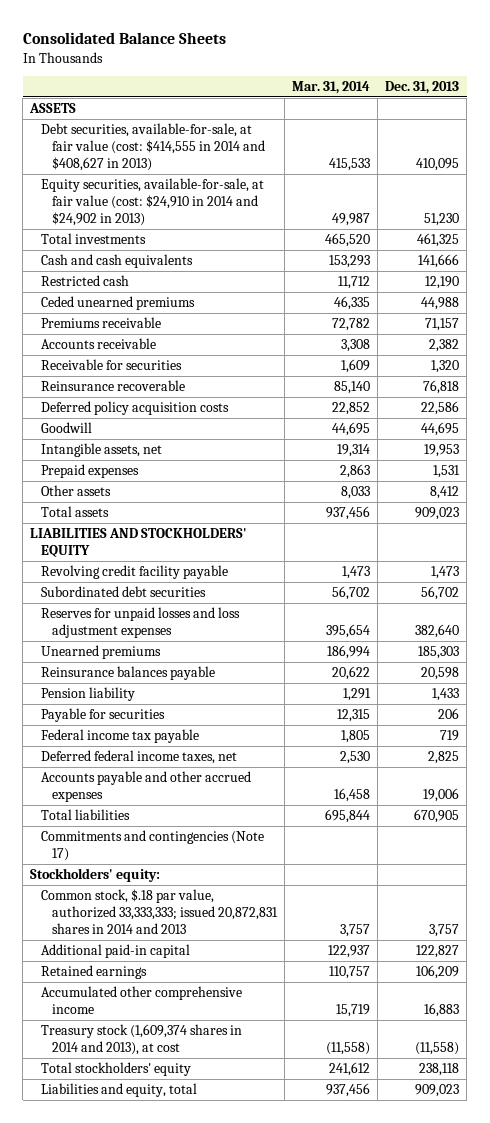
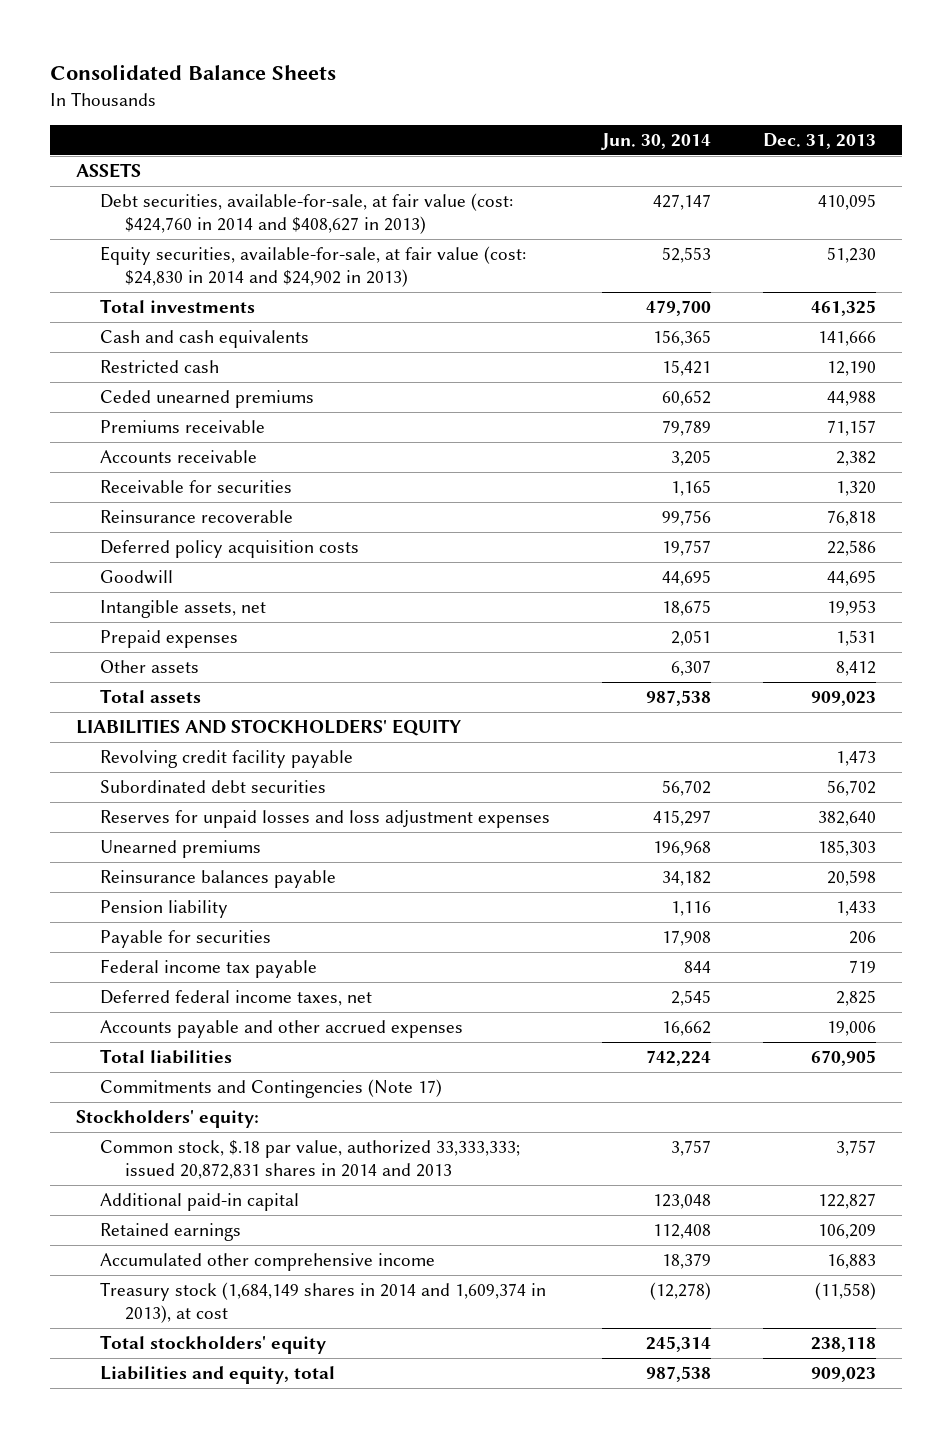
[292,81,371,95] Mar. 31, 2014 -> none
none -> [601,133,712,151] Jun. 30, 2014
[41,122,266,172] Debt securities, available-for-sale, at fair value (cost: $414,555 in 2014 and $408,627 in 2013) -> [100,193,514,235] Debt securities, available-for-sale, at fair value (cost: $424,760 in 2014 and $408,627 in 2013)
[41,177,265,227] Equity securities, available-for-sale, at fair value (cost: $24,910 in 2014 and $24,902 in 2013) -> [100,246,527,288] Equity securities, available-for-sale, at fair value (cost: $24,830 in 2014 and $24,902 in 2013)
[41,829,265,862] Commitments and contingencies (Note 17) -> [100,1079,443,1099] Commitments and Contingencies (Note 17)
[41,1023,243,1056] Treasury stock (1,609,374 shares in 2014 and 2013), at cost -> [100,1282,547,1324] Treasury stock (1,684,149 shares in 2014 and 1,609,374 in 2013), at cost

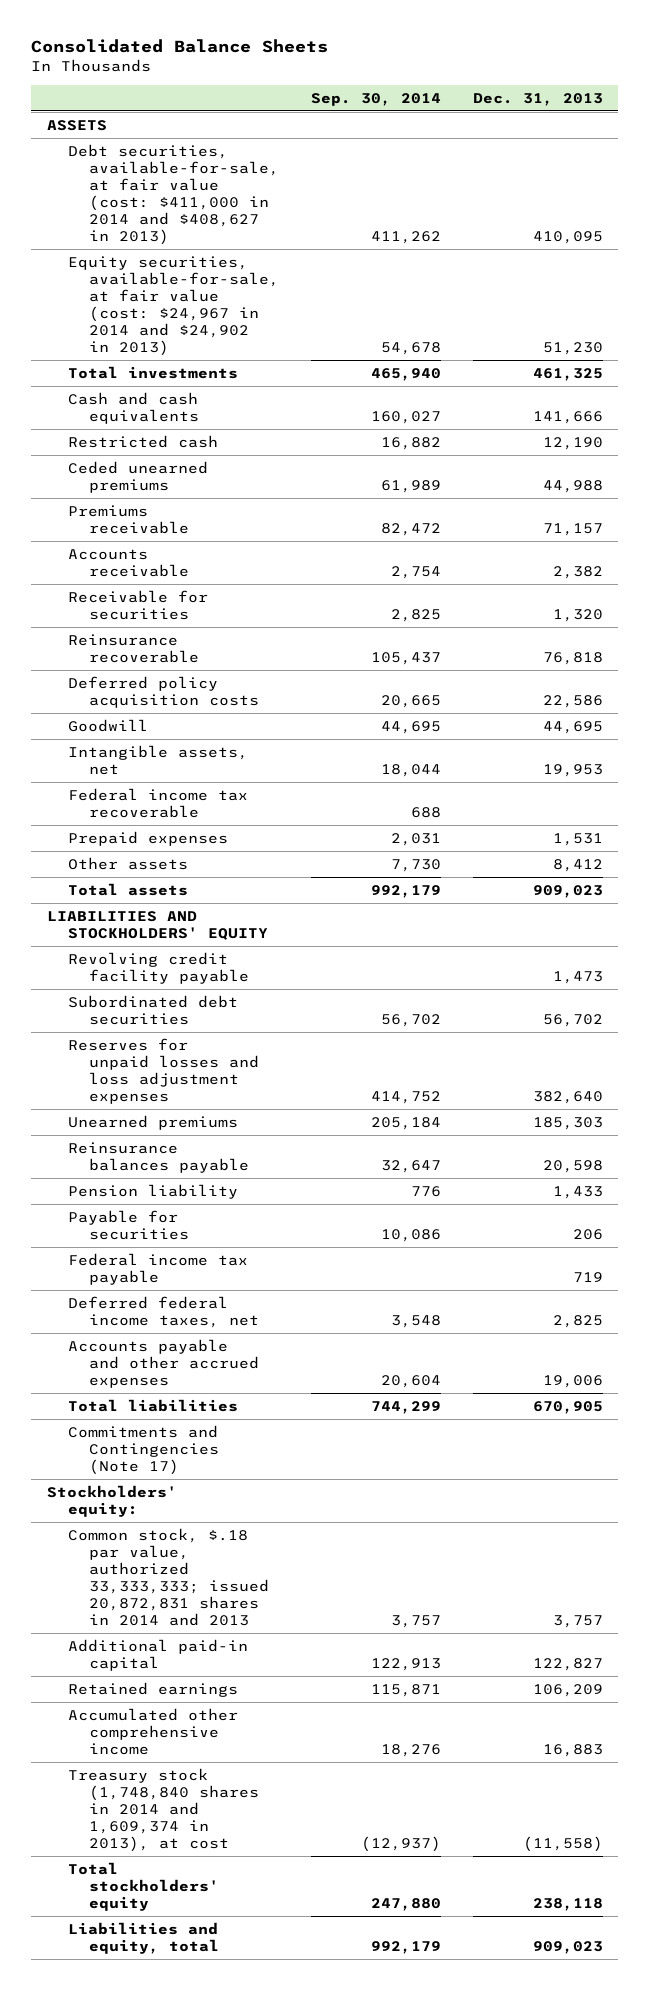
[601,133,712,151] Jun. 30, 2014 -> none
none -> [310,92,441,106] Sep. 30, 2014
[100,193,514,235] Debt securities, available-for-sale, at fair value (cost: $424,760 in 2014 and $408,627 in 2013) -> [67,143,279,245] Debt securities, available-for-sale, at fair value (cost: $411,000 in 2014 and $408,627 in 2013)
[100,246,527,288] Equity securities, available-for-sale, at fair value (cost: $24,830 in 2014 and $24,902 in 2013) -> [67,255,279,356] Equity securities, available-for-sale, at fair value (cost: $24,967 in 2014 and $24,902 in 2013)
none -> [67,787,248,818] Federal income tax recoverable
[100,1282,547,1324] Treasury stock (1,684,149 shares in 2014 and 1,609,374 in 2013), at cost -> [67,1767,259,1852] Treasury stock (1,748,840 shares in 2014 and 1,609,374 in 2013), at cost

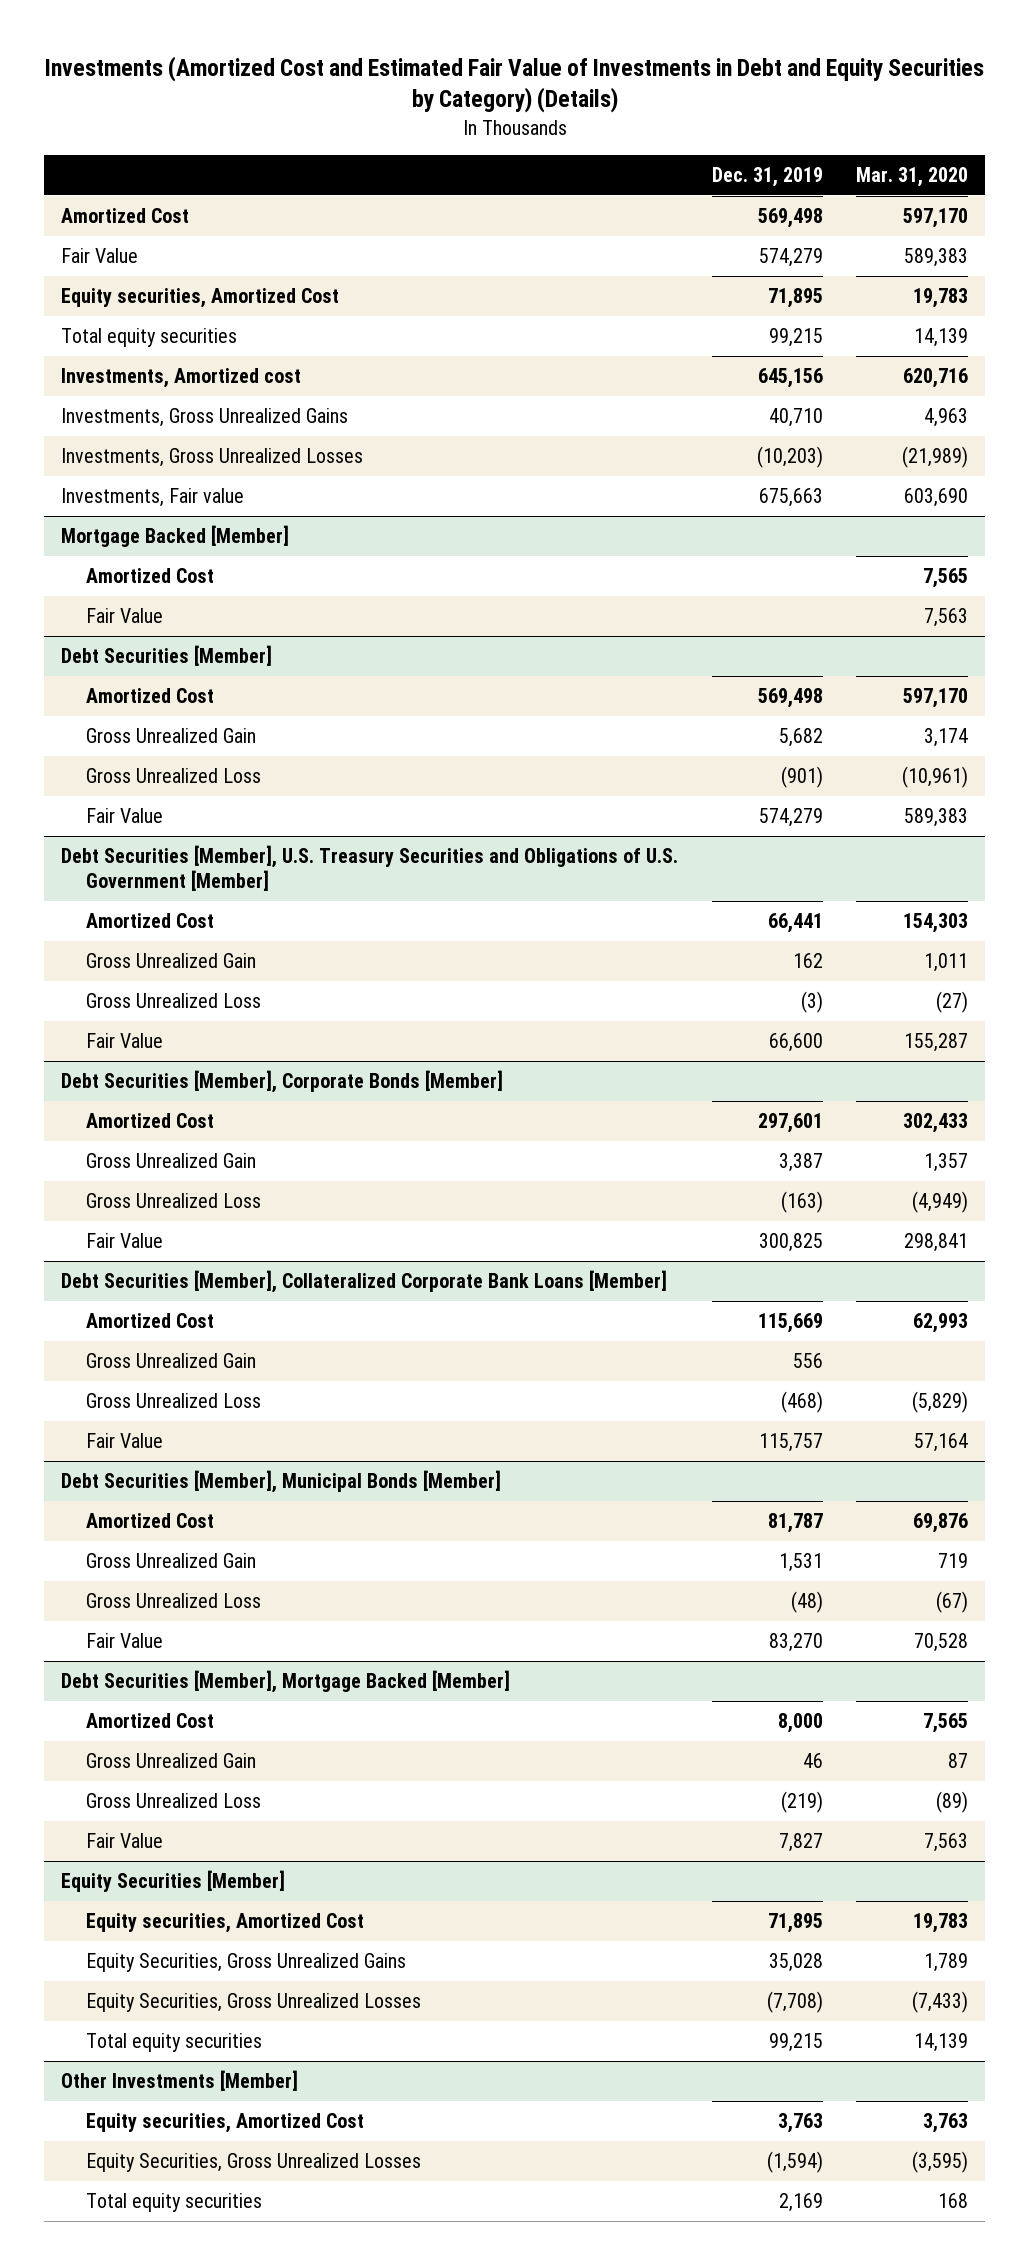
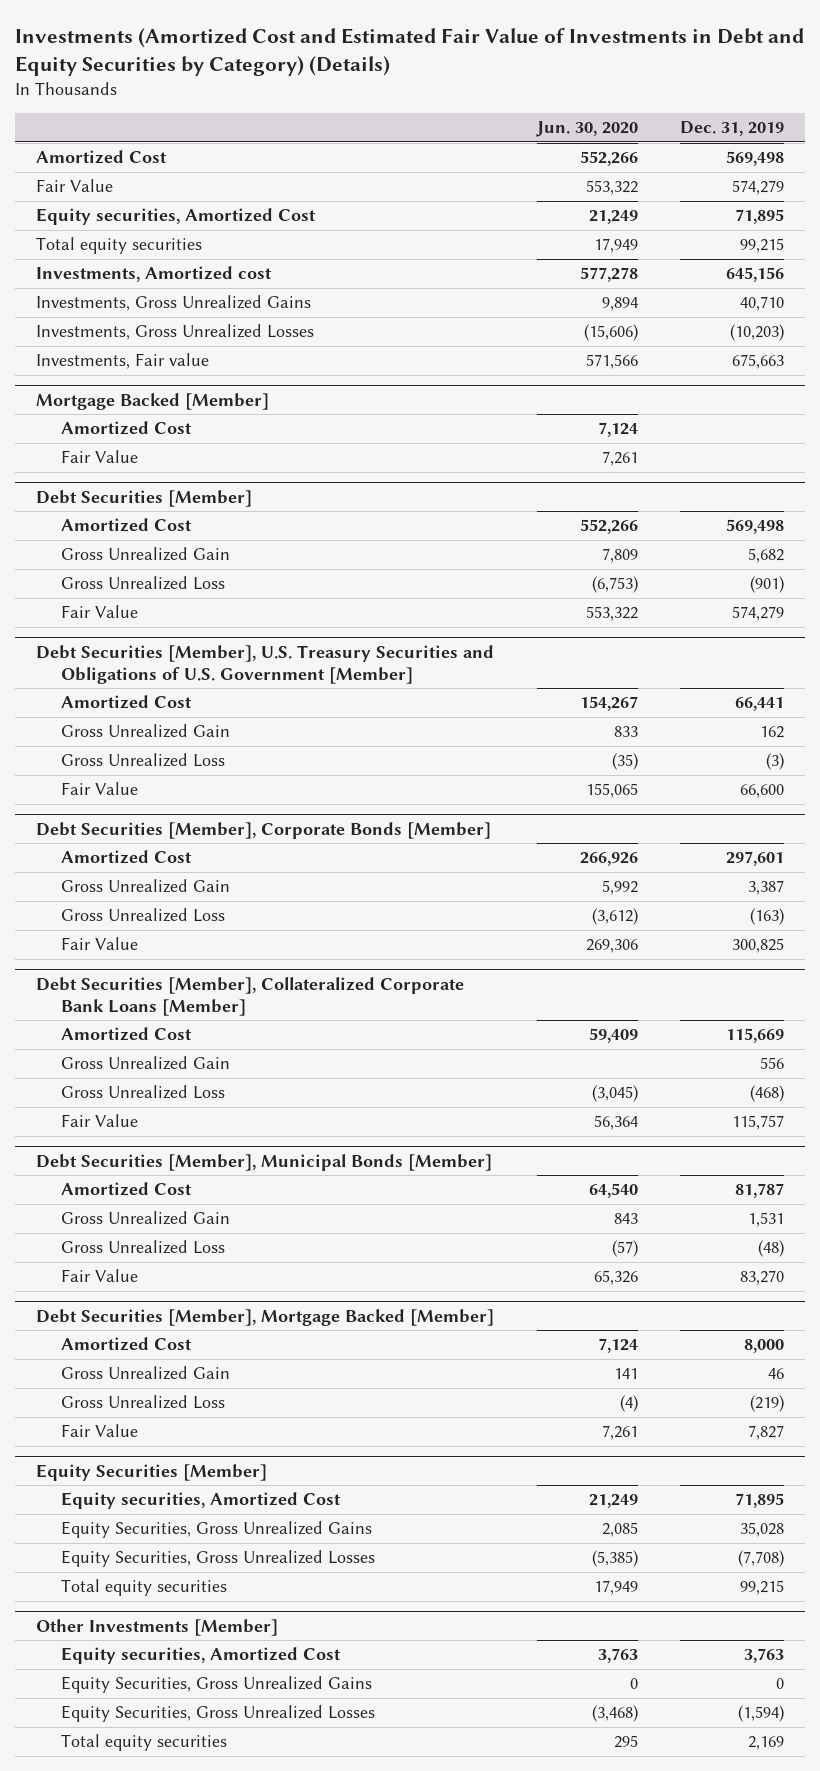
[856,166,969,187] Mar. 31, 2020 -> none
none -> [535,121,638,138] Jun. 30, 2020
none -> [60,1676,372,1694] Equity Securities, Gross Unrealized Gains

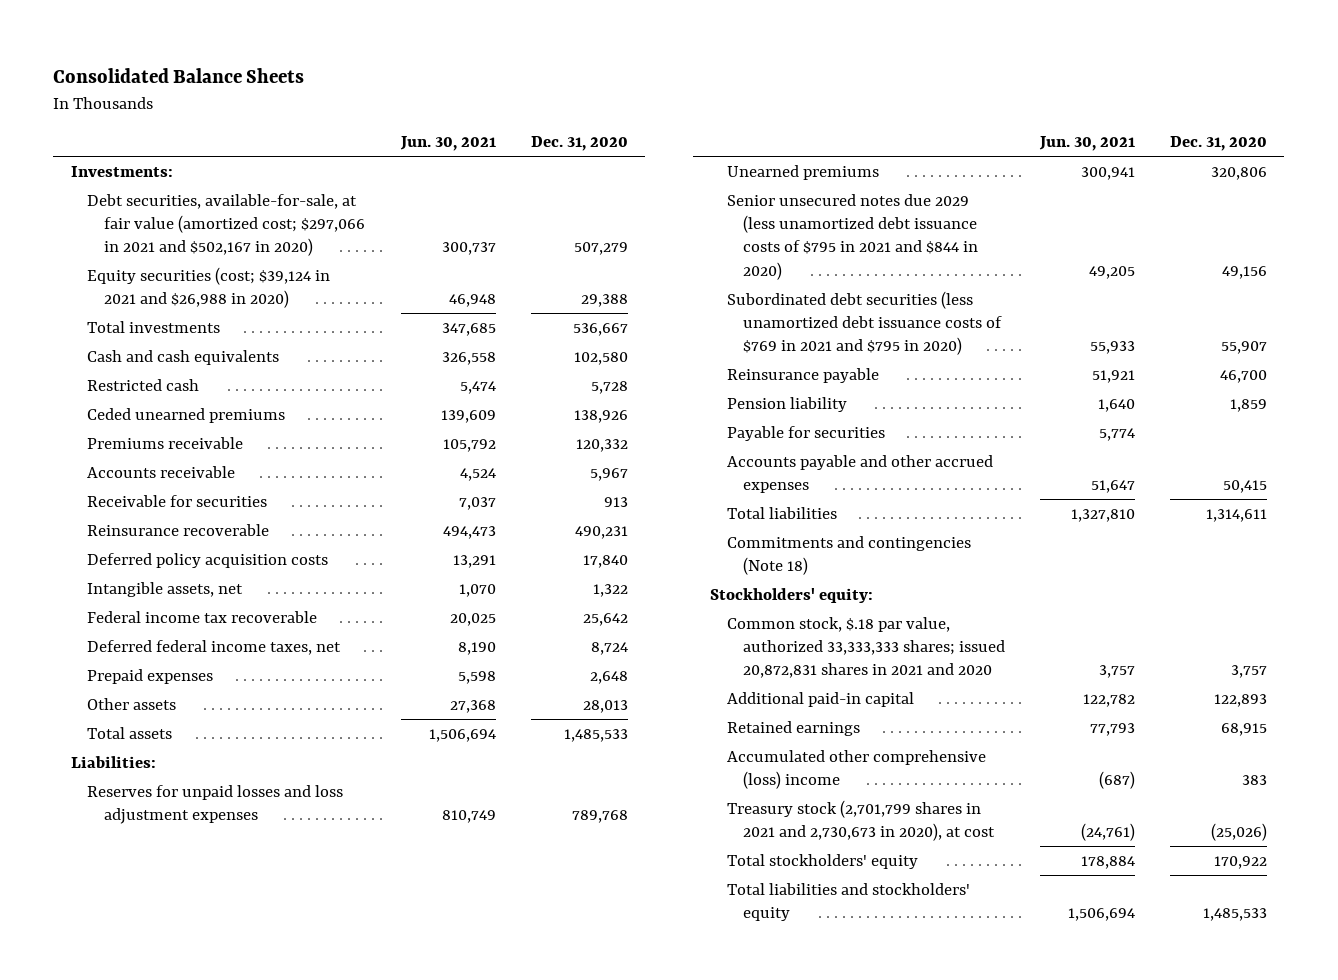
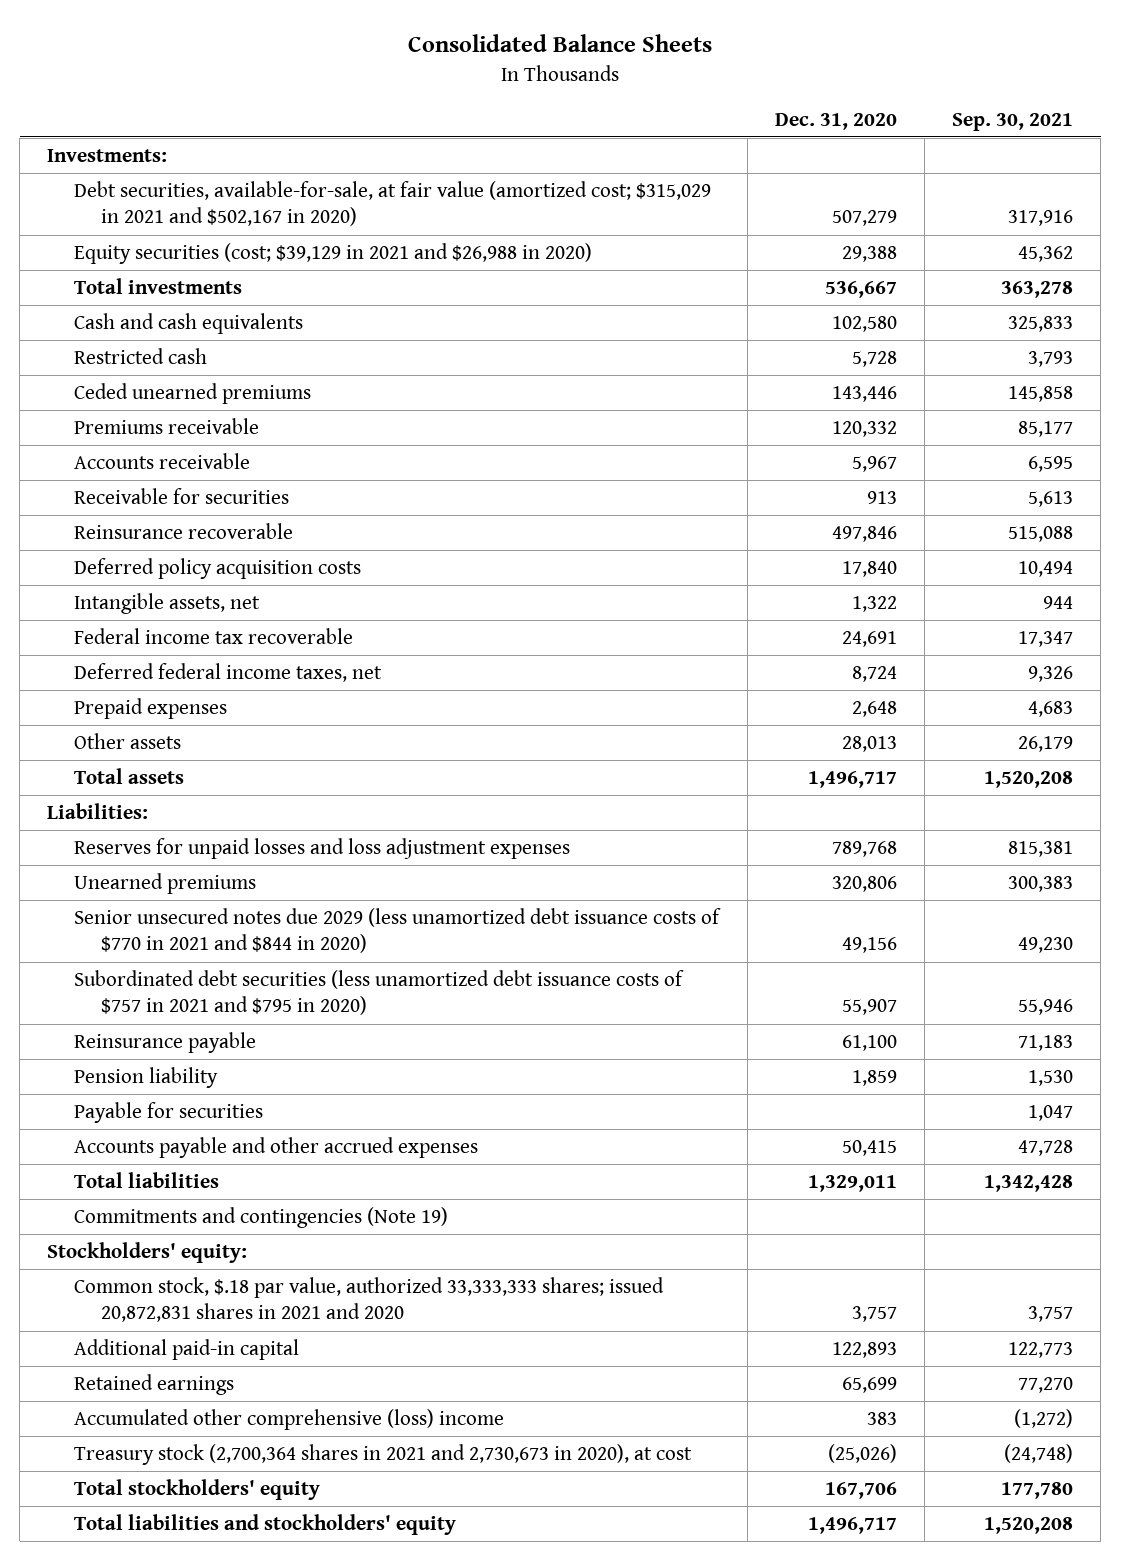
[399,136,496,152] Jun. 30, 2021 -> none
none -> [952,112,1074,131] Sep. 30, 2021
[87,193,365,257] Debt securities, available-for-sale, at fair value (amortized cost; $297,066 in 2021 and $502,167 in 2020) -> [74,181,712,227] Debt securities, available-for-sale, at fair value (amortized cost; $315,029 in 2021 and $502,167 in 2020)
[87,266,331,309] Equity securities (cost; $39,124 in 2021 and $26,988 in 2020) -> [74,243,593,265] Equity securities (cost; $39,129 in 2021 and $26,988 in 2020)
[573,409,628,423] 138,926 -> [831,386,897,403] 143,446
[574,525,628,539] 490,231 -> [831,526,897,543] 497,846
[582,612,628,626] 25,642 -> [841,631,897,648] 24,691
[563,728,628,742] 1,485,533 -> [807,771,897,789] 1,496,717
[726,193,978,280] Senior unsecured notes due 2029 (less unamortized debt issuance costs of $795 in 2021 and $844 in 2020) -> [74,908,722,954] Senior unsecured notes due 2029 (less unamortized debt issuance costs of $770 in 2021 and $844 in 2020)
[726,290,1002,356] Subordinated debt securities (less unamortized debt issuance costs of $769 in 2021 and $795 in 2020) -> [74,970,685,1016] Subordinated debt securities (less unamortized debt issuance costs of $757 in 2021 and $795 in 2020)
[1219,369,1267,383] 46,700 -> [841,1035,897,1052] 61,100
[1205,508,1267,522] 1,314,611 -> [807,1175,897,1193] 1,329,011
[726,535,971,576] Commitments and contingencies (Note 18) -> [74,1207,449,1229] Commitments and contingencies (Note 19)
[1220,722,1267,736] 68,915 -> [841,1377,897,1394] 65,699
[726,799,995,842] Treasury stock (2,701,799 shares in 2021 and 2,730,673 in 2020), at cost -> [74,1444,693,1466] Treasury stock (2,700,364 shares in 2021 and 2,730,673 in 2020), at cost
[1213,855,1267,869] 170,922 -> [824,1482,897,1500] 167,706
[1202,908,1267,922] 1,485,533 -> [807,1517,897,1535] 1,496,717

